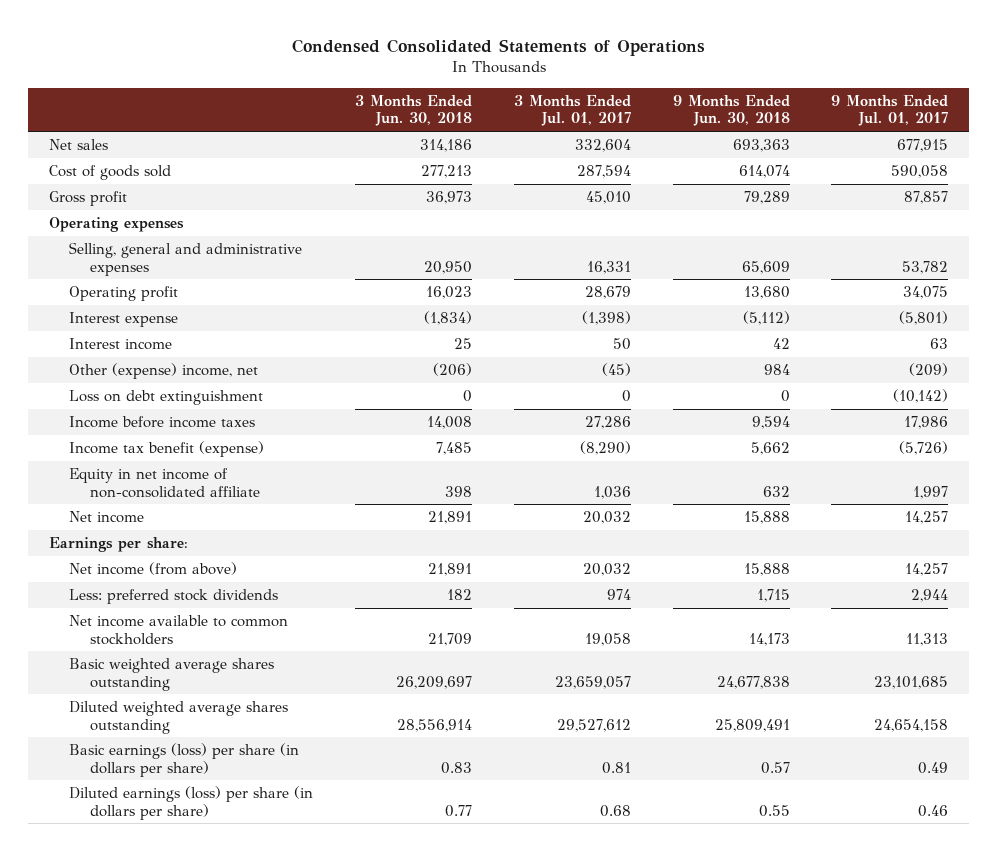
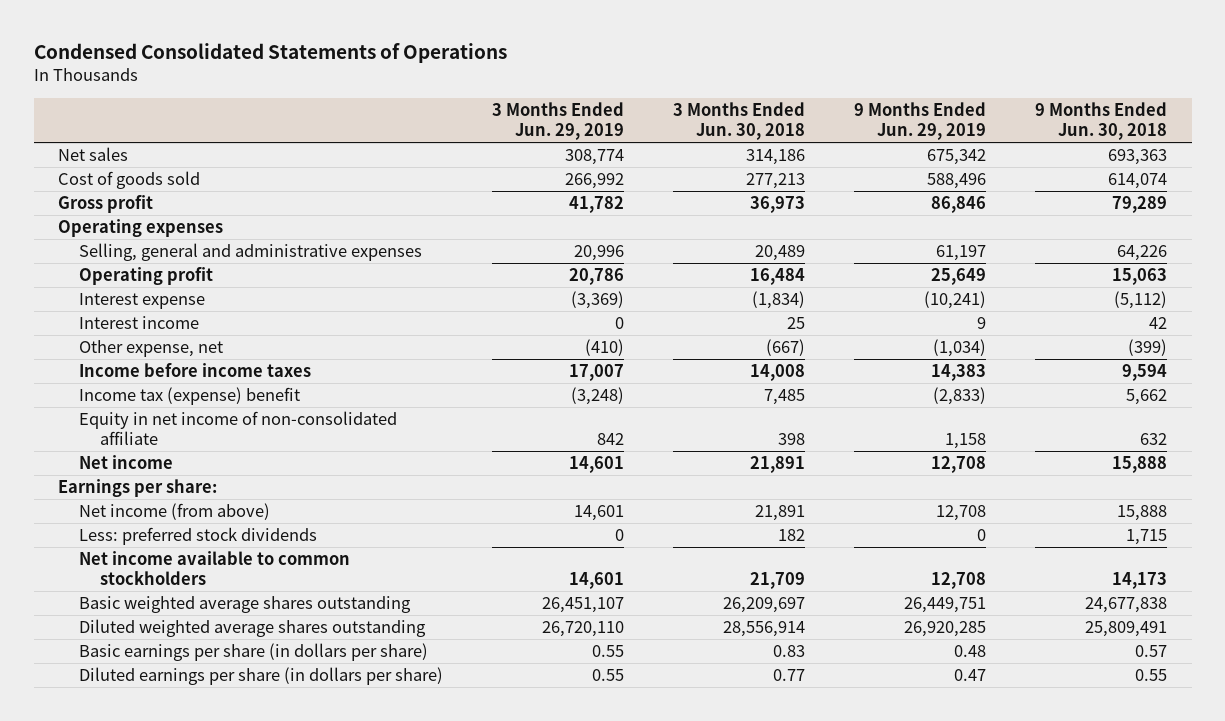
[513,94,631,127] 3 Months Ended Jul. 01, 2017 -> none
[831,94,949,127] 9 Months Ended Jul. 01, 2017 -> none
none -> [492,102,625,140] 3 Months Ended Jun. 29, 2019
none -> [854,102,987,140] 9 Months Ended Jun. 29, 2019
[424,260,473,274] 20,950 -> [755,245,806,262] 20,489
[741,260,790,274] 65,609 -> [1117,245,1168,262] 64,226
[426,286,473,300] 16,023 -> [750,268,806,286] 16,484
[743,286,790,300] 13,680 -> [1112,268,1168,286] 15,063
[69,390,264,406] Loss on debt extinguishment -> none
[69,363,259,380] Other (expense) income, net -> [78,340,223,358] Other expense, net
[433,363,473,377] (206) -> [766,339,806,357] (667)
[763,364,790,376] 984 -> [1128,339,1168,357] (399)
[69,441,265,458] Income tax benefit (expense) -> [78,387,300,406] Income tax (expense) benefit
[69,743,300,777] Basic earnings (loss) per share (in dollars per share) -> [78,643,428,662] Basic earnings per share (in dollars per share)
[69,786,314,820] Diluted earnings (loss) per share (in dollars per share) -> [78,667,443,686] Diluted earnings per share (in dollars per share)

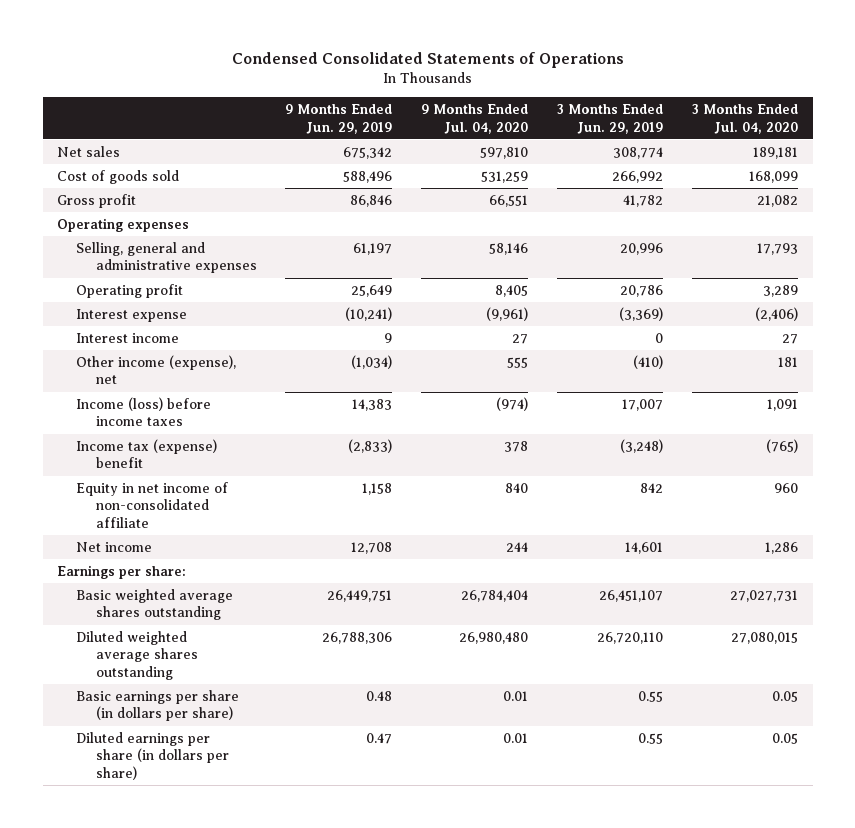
[673,102,806,140] 3 Months Ended Jun. 30, 2018 -> none
[1035,102,1168,140] 9 Months Ended Jun. 30, 2018 -> none
none -> [421,103,529,134] 9 Months Ended Jul. 04, 2020
none -> [692,103,799,134] 3 Months Ended Jul. 04, 2020
[78,340,223,358] Other expense, net -> [76,354,237,385] Other income (expense), net
[78,363,311,378] Income before income taxes -> [76,396,212,427] Income (loss) before income taxes
[78,503,270,521] Net income (from above) -> none
[78,527,317,546] Less: preferred stock dividends -> none
[78,551,350,586] Net income available to common stockholders -> none
[904,621,987,638] 26,920,285 -> [322,631,393,644] 26,788,306

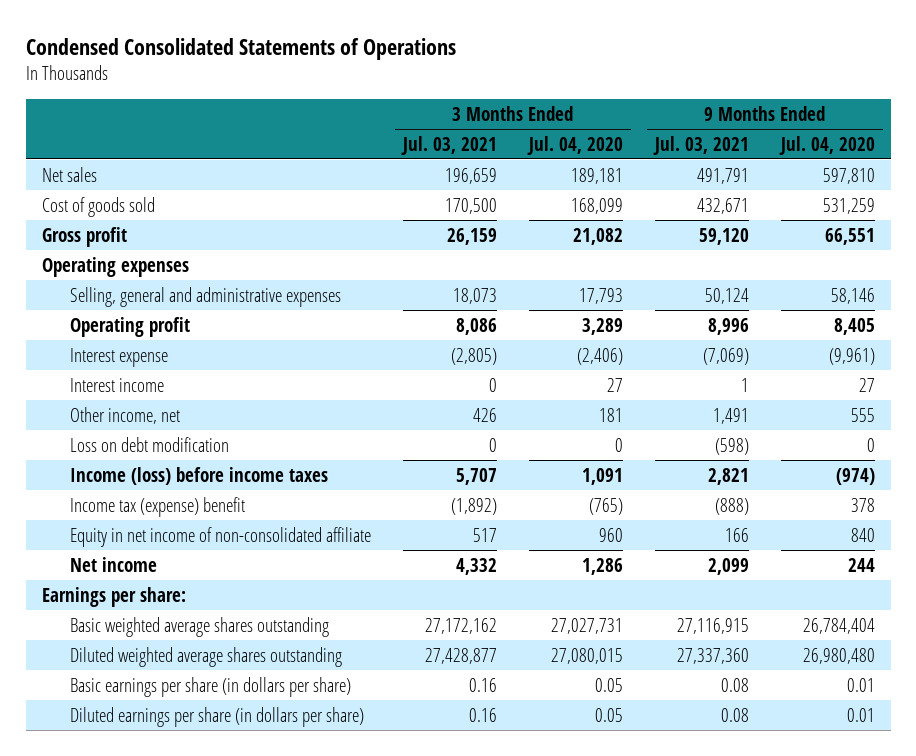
[285,103,393,134] 9 Months Ended Jun. 29, 2019 -> none
[557,103,664,134] 3 Months Ended Jun. 29, 2019 -> none
none -> [400,135,497,155] Jul. 03, 2021
none -> [652,135,749,155] Jul. 03, 2021
[76,354,237,385] Other income (expense), net -> [69,406,180,424] Other income, net
none -> [69,436,229,452] Loss on debt modification

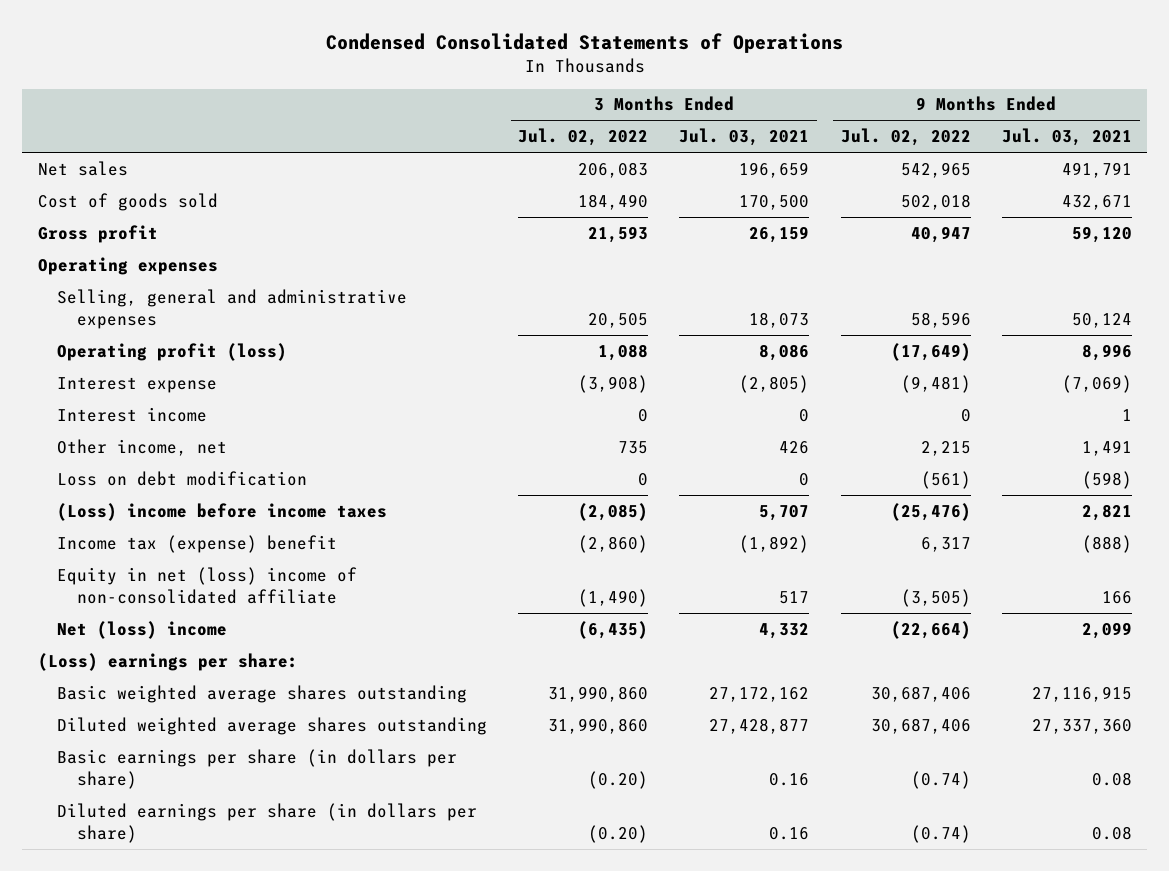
[526,135,623,155] Jul. 04, 2020 -> none
[778,135,875,155] Jul. 04, 2020 -> none
none -> [518,128,649,147] Jul. 02, 2022
none -> [840,128,971,147] Jul. 02, 2022
[69,316,190,337] Operating profit -> [57,342,288,361] Operating profit (loss)
[69,466,328,485] Income (loss) before income taxes -> [57,502,388,521] (Loss) income before income taxes
[69,526,371,547] Equity in net income of non-consolidated affiliate -> [57,566,358,604] Equity in net (loss) income of non-consolidated affiliate
[69,556,157,572] Net income -> [57,620,228,639] Net (loss) income
[41,586,186,607] Earnings per share: -> [37,652,298,671] (Loss) earnings per share:

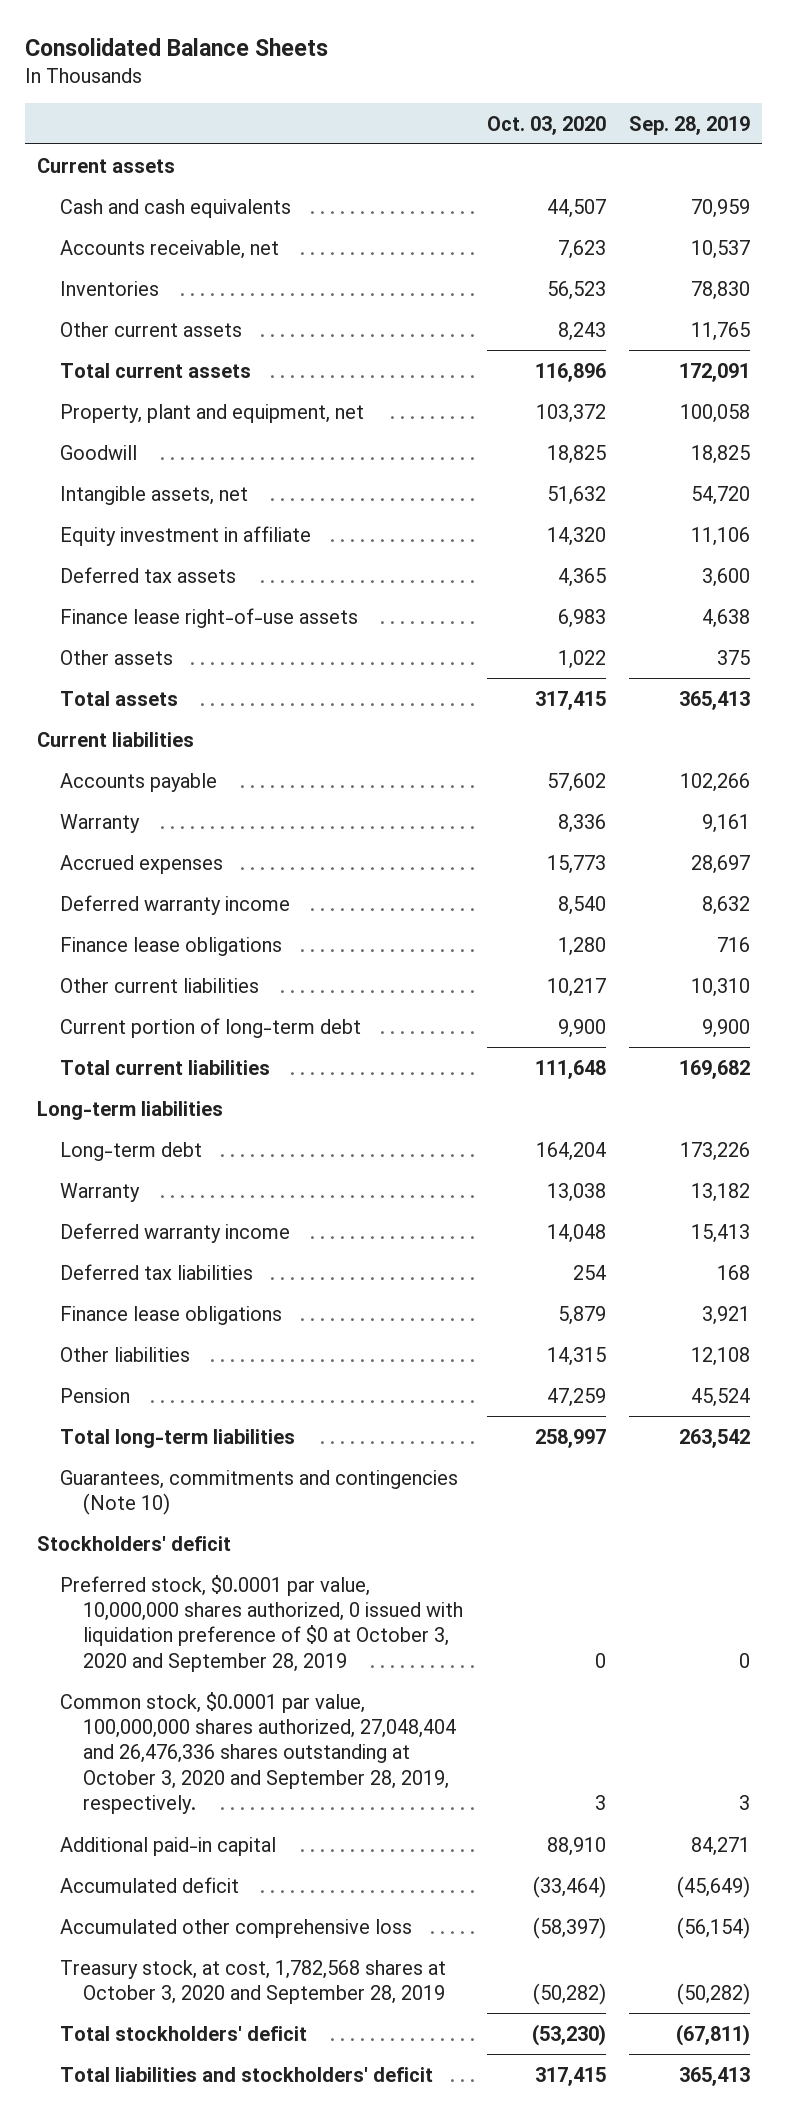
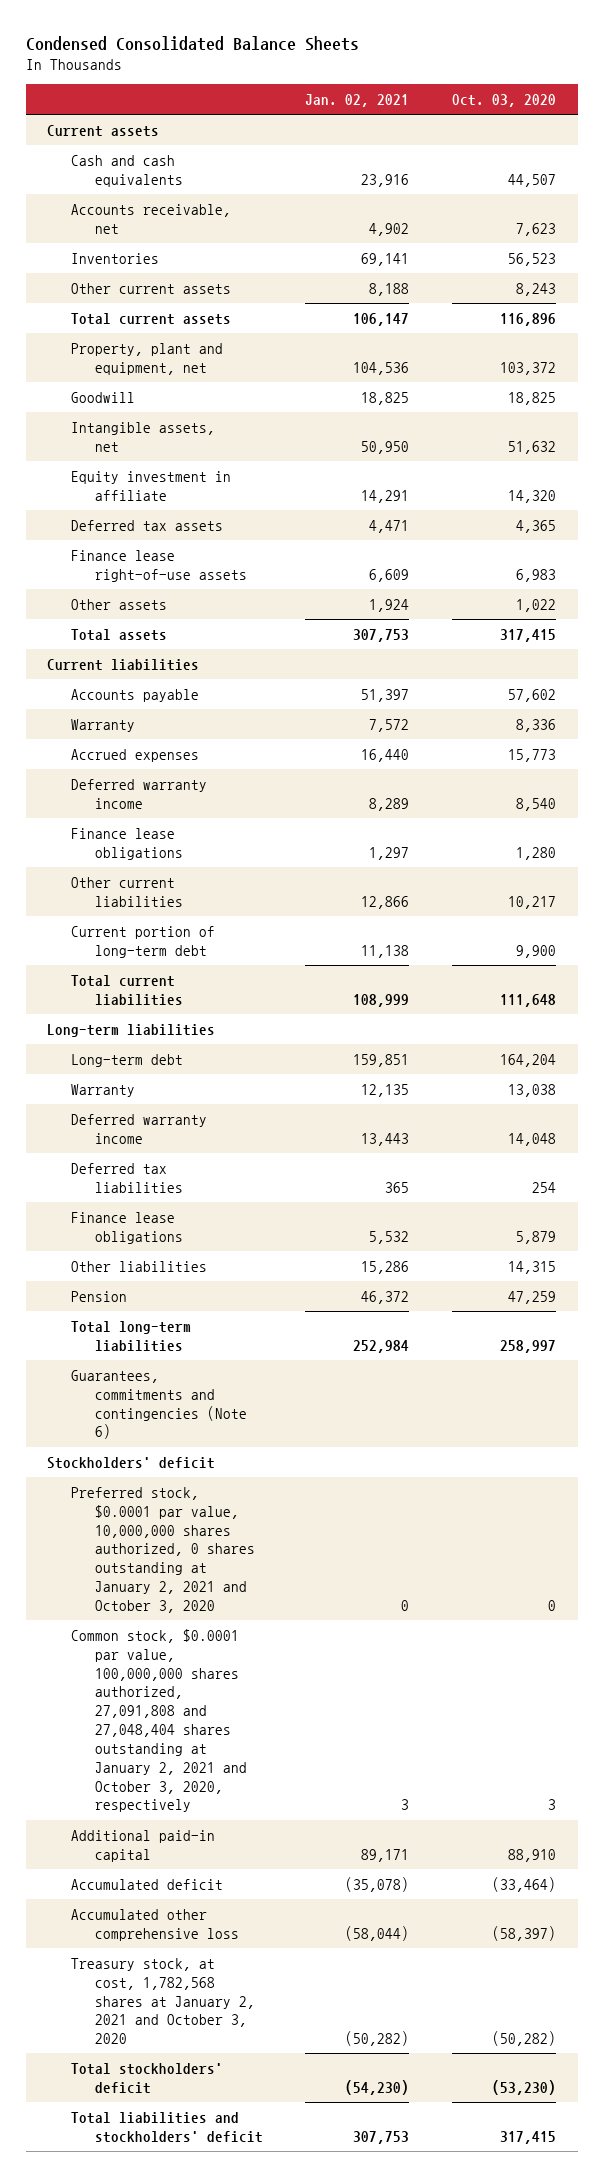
[24,37,328,56] Consolidated Balance Sheets -> [25,35,359,51] Condensed Consolidated Balance Sheets
[629,115,751,135] Sep. 28, 2019 -> none
none -> [305,94,410,108] Jan. 02, 2021
[59,1469,458,1516] Guarantees, commitments and contingencies (Note 10) -> [70,1369,247,1440] Guarantees, commitments and contingencies (Note 6)
[59,1574,463,1672] Preferred stock, $0.0001 par value, 10,000,000 shares authorized, 0 issued with liquidation preference of $0 at October 3, 2020 and September 28, 2019 -> [70,1486,255,1613] Preferred stock, $0.0001 par value, 10,000,000 shares authorized, 0 shares outstanding at January 2, 2021 and October 3, 2020
[59,1691,456,1815] Common stock, $0.0001 par value, 100,000,000 shares authorized, 27,048,404 and 26,476,336 shares outstanding at October 3, 2020 and September 28, 2019, respectively. -> [70,1628,247,1813] Common stock, $0.0001 par value, 100,000,000 shares authorized, 27,091,808 and 27,048,404 shares outstanding at January 2, 2021 and October 3, 2020, respectively
[59,1959,446,2005] Treasury stock, at cost, 1,782,568 shares at October 3, 2020 and September 28, 2019 -> [70,1957,255,2045] Treasury stock, at cost, 1,782,568 shares at January 2, 2021 and October 3, 2020

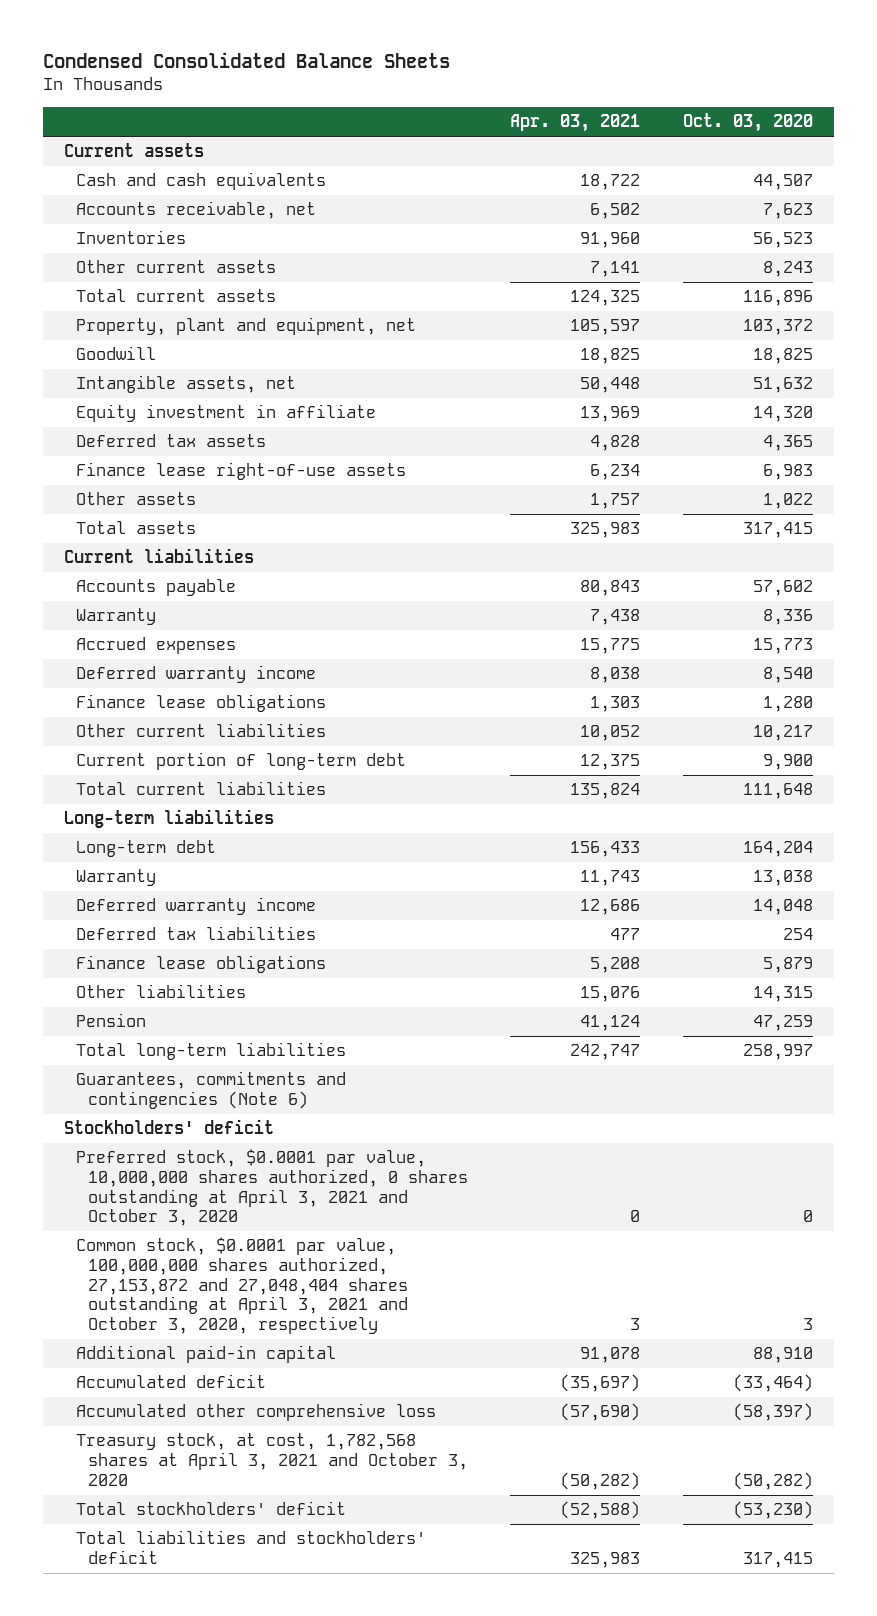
[305,94,410,108] Jan. 02, 2021 -> none
none -> [510,114,641,133] Apr. 03, 2021
[70,1486,255,1613] Preferred stock, $0.0001 par value, 10,000,000 shares authorized, 0 shares outstanding at January 2, 2021 and October 3, 2020 -> [76,1149,469,1227] Preferred stock, $0.0001 par value, 10,000,000 shares authorized, 0 shares outstanding at April 3, 2021 and October 3, 2020
[70,1628,247,1813] Common stock, $0.0001 par value, 100,000,000 shares authorized, 27,091,808 and 27,048,404 shares outstanding at January 2, 2021 and October 3, 2020, respectively -> [76,1237,409,1334] Common stock, $0.0001 par value, 100,000,000 shares authorized, 27,153,872 and 27,048,404 shares outstanding at April 3, 2021 and October 3, 2020, respectively
[70,1957,255,2045] Treasury stock, at cost, 1,782,568 shares at January 2, 2021 and October 3, 2020 -> [76,1433,469,1486] Treasury stock, at cost, 1,782,568 shares at April 3, 2021 and October 3, 2020

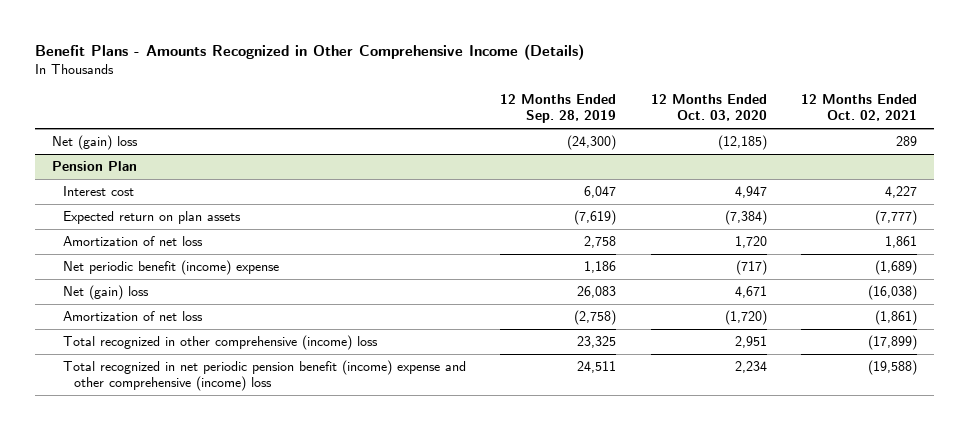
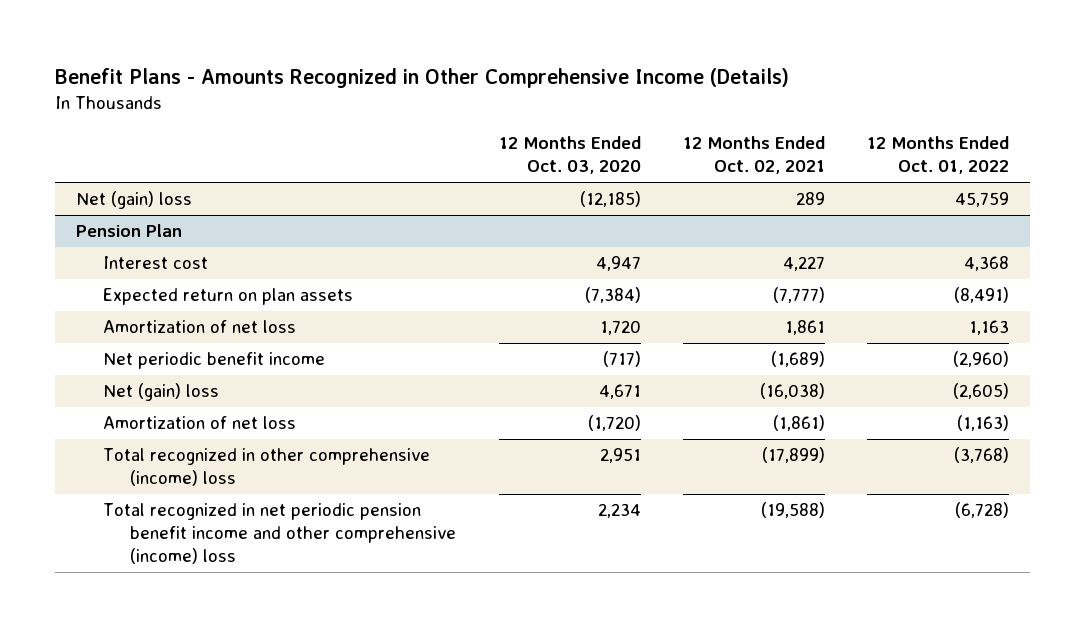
[500,94,617,124] 12 Months Ended Sep. 28, 2019 -> none
none -> [866,136,1009,175] 12 Months Ended Oct. 01, 2022
[63,260,280,276] Net periodic benefit (income) expense -> [103,352,326,370] Net periodic benefit income
[63,360,467,392] Total recognized in net periodic pension benefit (income) expense and other comprehensive (income) loss -> [103,503,457,564] Total recognized in net periodic pension benefit income and other comprehensive (income) loss

